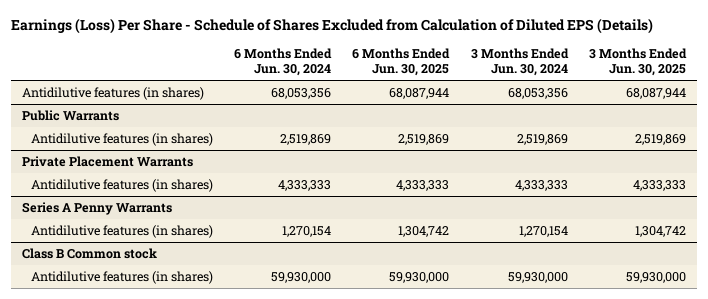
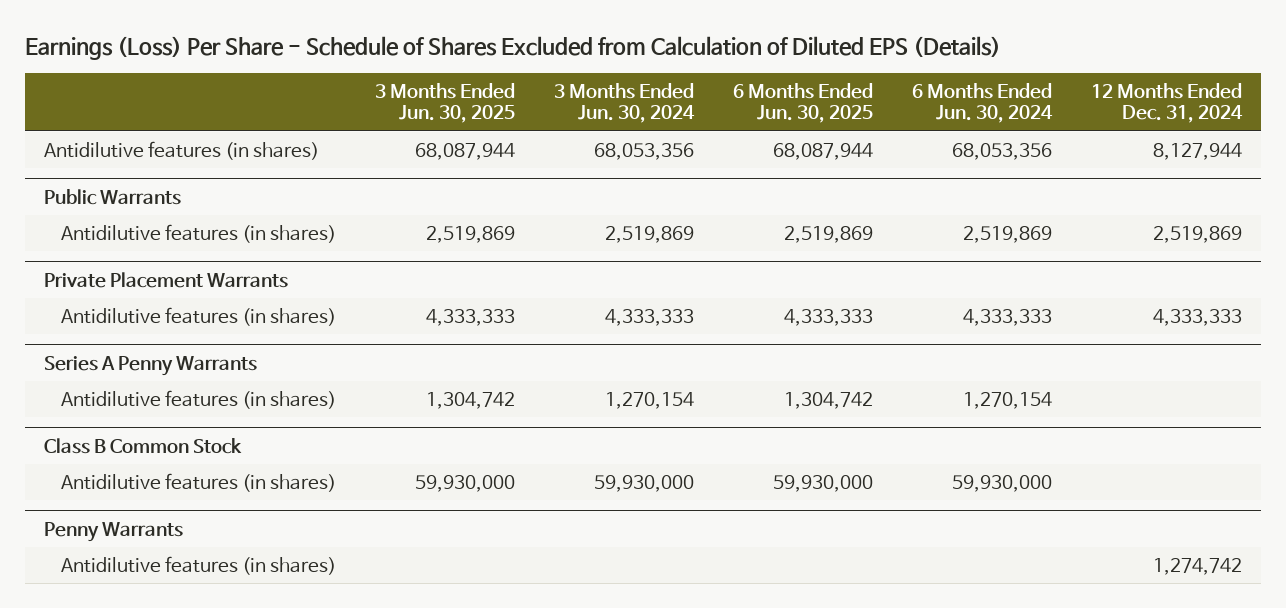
none -> [1090,82,1243,124] 12 Months Ended Dec. 31, 2024
[21,248,157,260] Class B Common stock -> [44,437,243,454] Class B Common Stock
none -> [44,521,184,542] Penny Warrants
none -> [61,555,337,575] Antidilutive features (in shares)

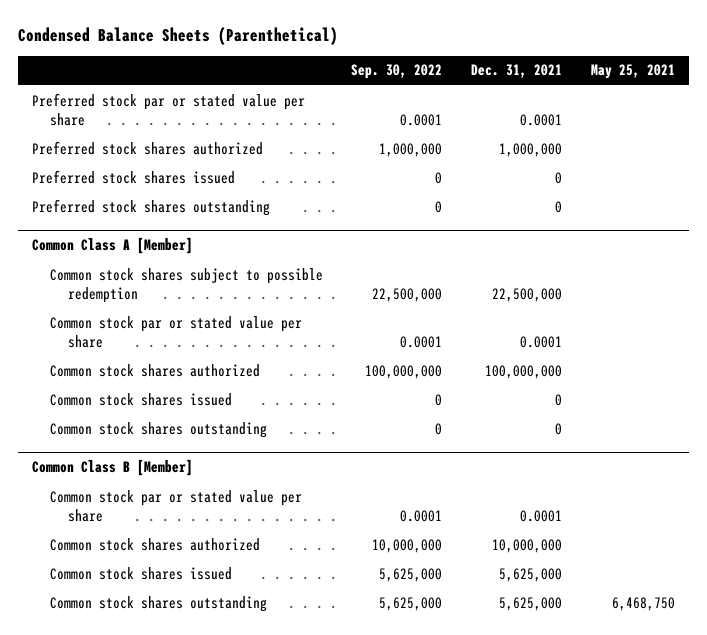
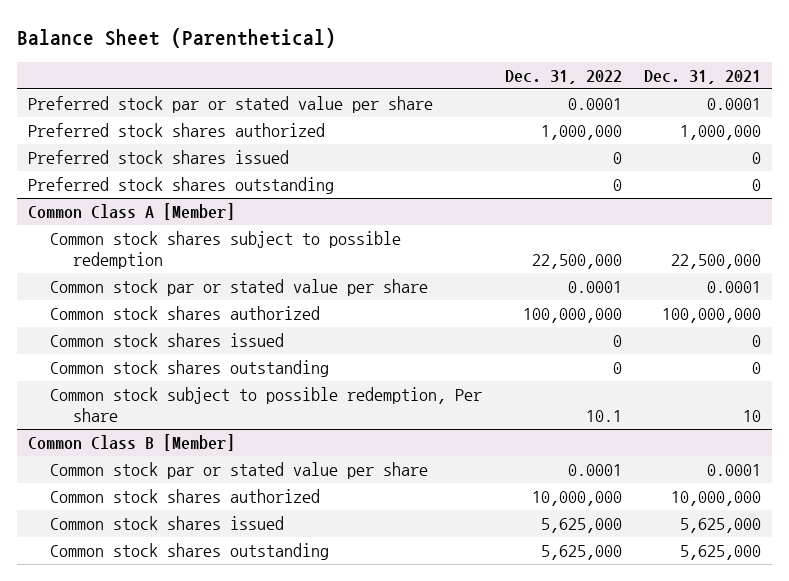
[17,26,338,45] Condensed Balance Sheets (Parenthetical) -> [16,28,336,49] Balance Sheet (Parenthetical)
[351,64,443,80] Sep. 30, 2022 -> none
[590,64,675,80] May 25, 2021 -> none
none -> [504,70,622,85] Dec. 31, 2022
none -> [50,387,483,423] Common stock subject to possible redemption, Per share

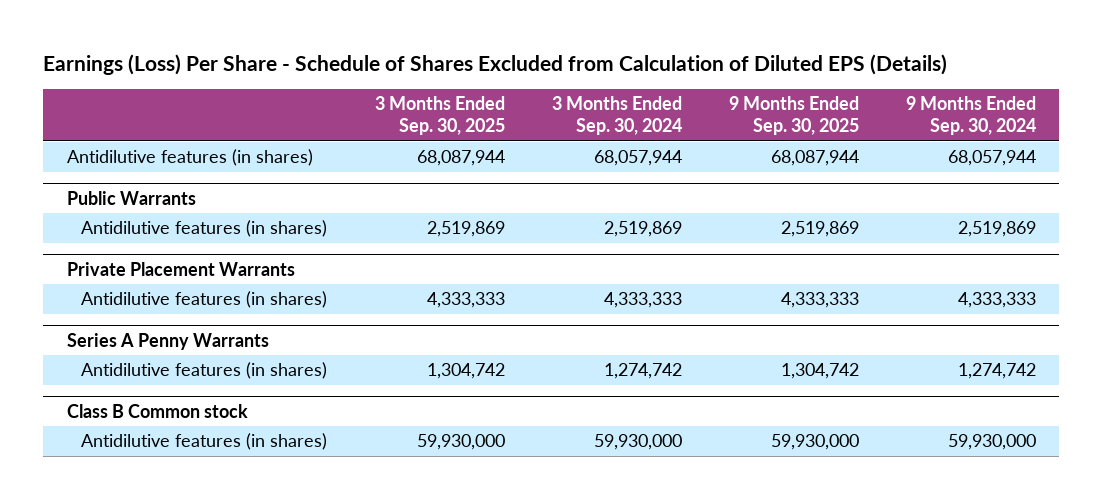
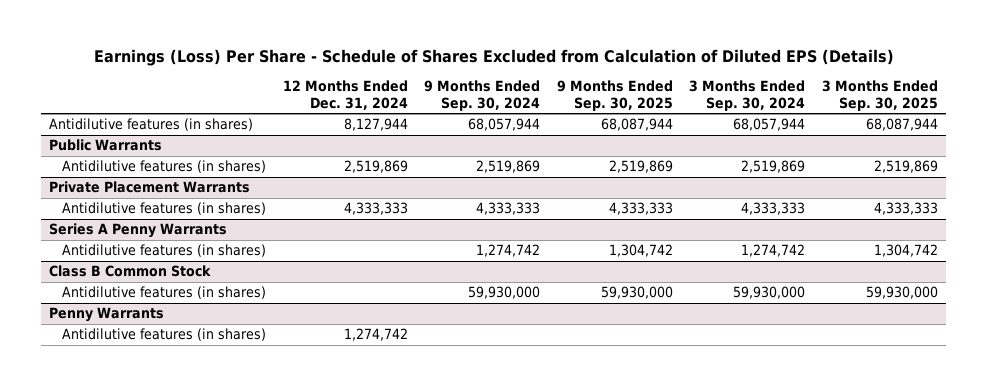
none -> [282,79,408,110] 12 Months Ended Dec. 31, 2024
[66,403,248,418] Class B Common stock -> [49,265,212,278] Class B Common Stock
none -> [49,307,165,323] Penny Warrants
none -> [62,328,267,342] Antidilutive features (in shares)

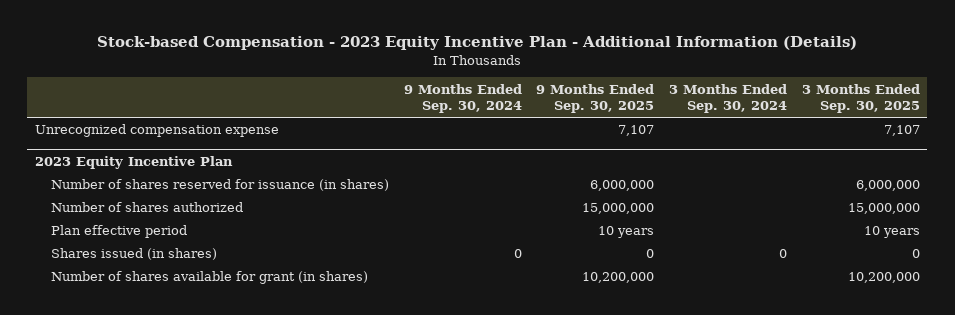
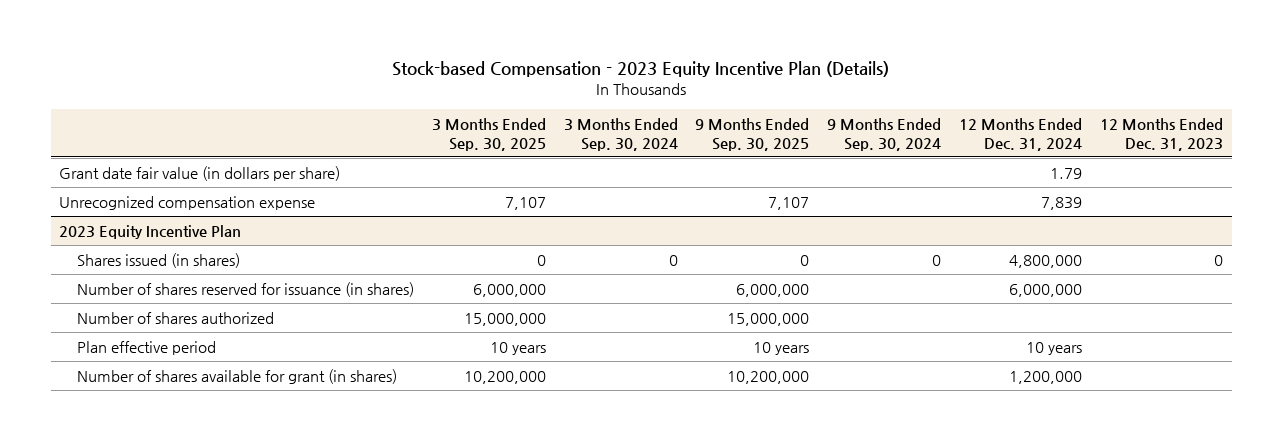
[97,36,858,51] Stock-based Compensation - 2023 Equity Incentive Plan - Additional Information (Details) -> [392,60,890,77] Stock-based Compensation - 2023 Equity Incentive Plan (Details)
none -> [958,117,1082,151] 12 Months Ended Dec. 31, 2024
none -> [1099,117,1223,151] 12 Months Ended Dec. 31, 2023
none -> [59,165,341,181] Grant date fair value (in dollars per share)
[50,248,217,261] Shares issued (in shares) -> [77,252,241,268] Shares issued (in shares)

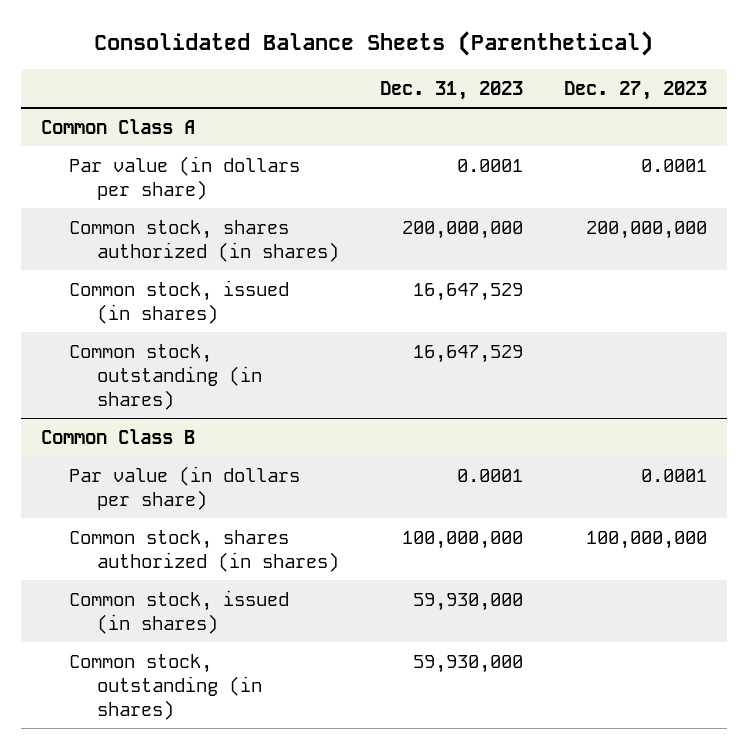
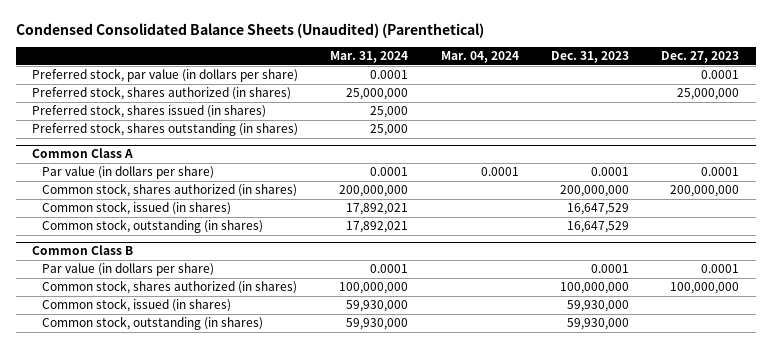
[93,31,653,57] Consolidated Balance Sheets (Parenthetical) -> [16,22,485,38] Condensed Consolidated Balance Sheets (Unaudited) (Parenthetical)
none -> [330,51,409,64] Mar. 31, 2024
none -> [440,51,519,64] Mar. 04, 2024
none -> [32,68,299,83] Preferred stock, par value (in dollars per share)
none -> [32,86,292,101] Preferred stock, shares authorized (in shares)
none -> [32,104,267,119] Preferred stock, shares issued (in shares)
none -> [32,122,299,137] Preferred stock, shares outstanding (in shares)

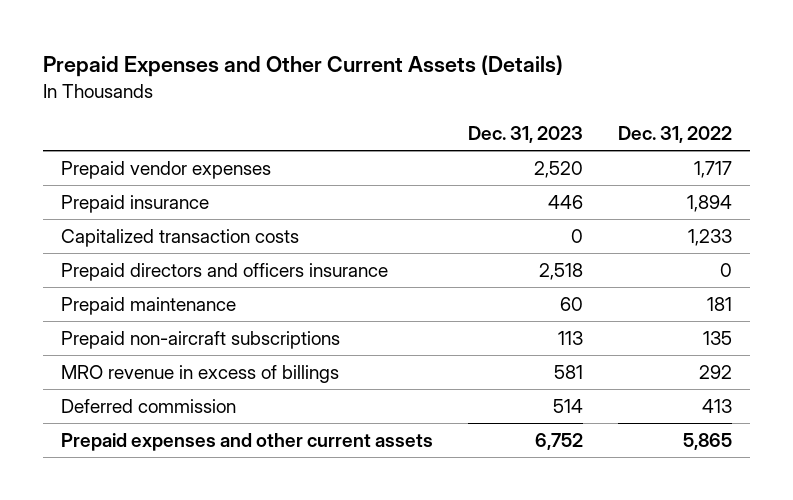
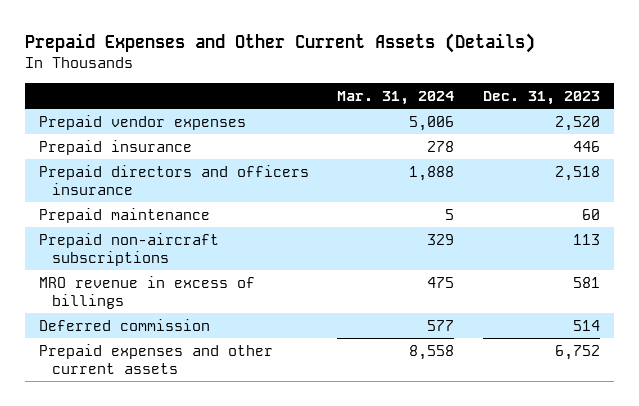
[618,126,733,144] Dec. 31, 2022 -> none
none -> [337,91,455,106] Mar. 31, 2024
[60,228,299,247] Capitalized transaction costs -> none

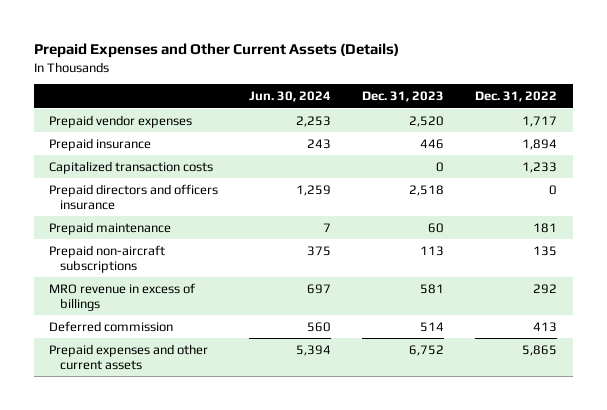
[337,91,455,106] Mar. 31, 2024 -> none
none -> [249,91,332,103] Jun. 30, 2024
none -> [475,91,558,103] Dec. 31, 2022
none -> [49,160,214,174] Capitalized transaction costs

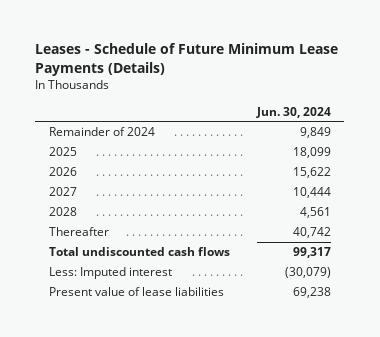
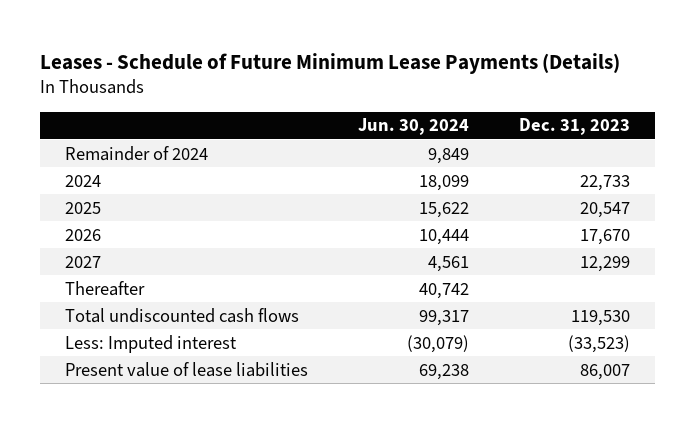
none -> [519,118,631,136] Dec. 31, 2023
[48,207,77,217] 2028 -> none
none -> [65,174,102,187] 2024
[292,147,331,159] 18,099 -> [419,201,470,218] 15,622
[292,167,331,179] 15,622 -> [419,228,470,245] 10,444
[292,187,331,199] 10,444 -> [428,255,470,272] 4,561

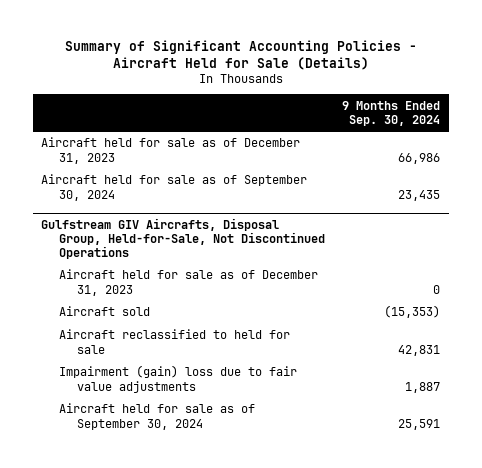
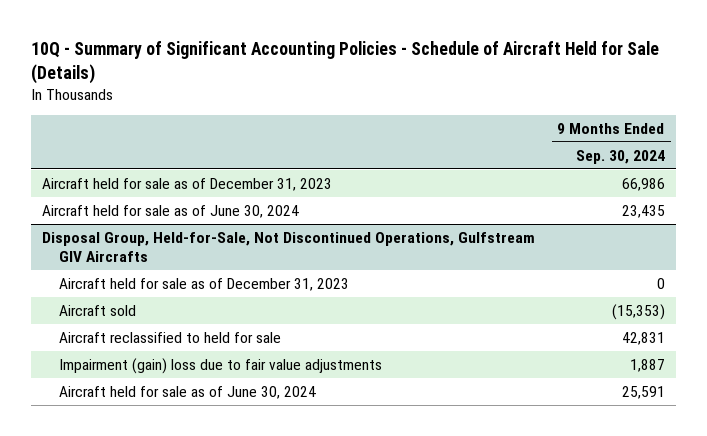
[64,39,417,71] Summary of Significant Accounting Policies - Aircraft Held for Sale (Details) -> [31,40,660,84] 10Q - Summary of Significant Accounting Policies - Schedule of Aircraft Held for Sale (Details)
[41,174,308,201] Aircraft held for sale as of September 30, 2024 -> [42,204,300,218] Aircraft held for sale as of June 30, 2024
[41,217,326,260] Gulfstream GIV Aircrafts, Disposal Group, Held-for-Sale, Not Discontinued Operations -> [42,231,536,263] Disposal Group, Held-for-Sale, Not Discontinued Operations, Gulfstream GIV Aircrafts
[59,403,256,430] Aircraft held for sale as of September 30, 2024 -> [58,385,316,399] Aircraft held for sale as of June 30, 2024

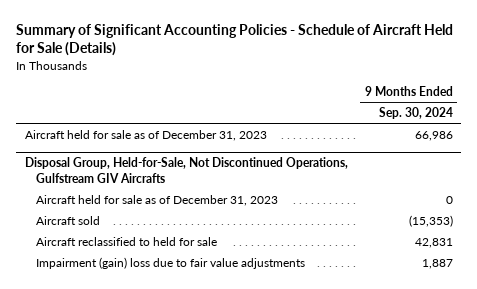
[31,40,660,84] 10Q - Summary of Significant Accounting Policies - Schedule of Aircraft Held for Sale (Details) -> [16,23,454,57] Summary of Significant Accounting Policies - Schedule of Aircraft Held for Sale (Details)
[42,204,300,218] Aircraft held for sale as of June 30, 2024 -> none
[58,385,316,399] Aircraft held for sale as of June 30, 2024 -> none

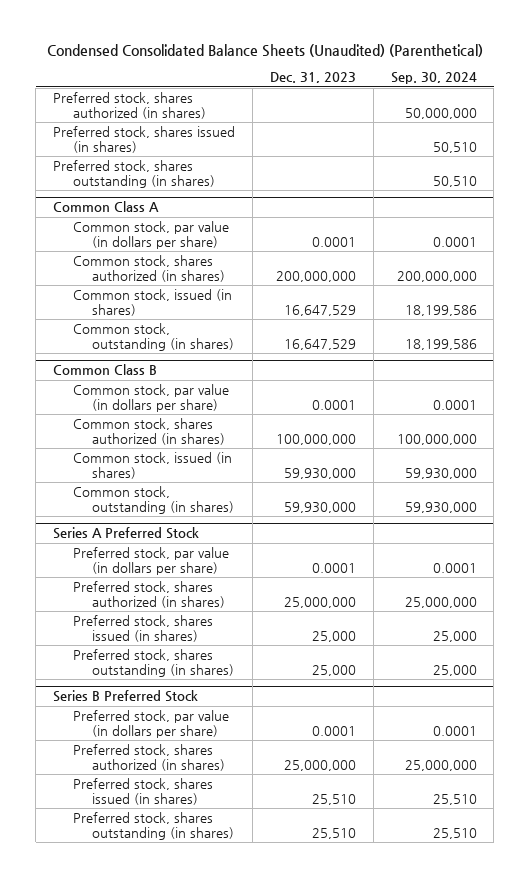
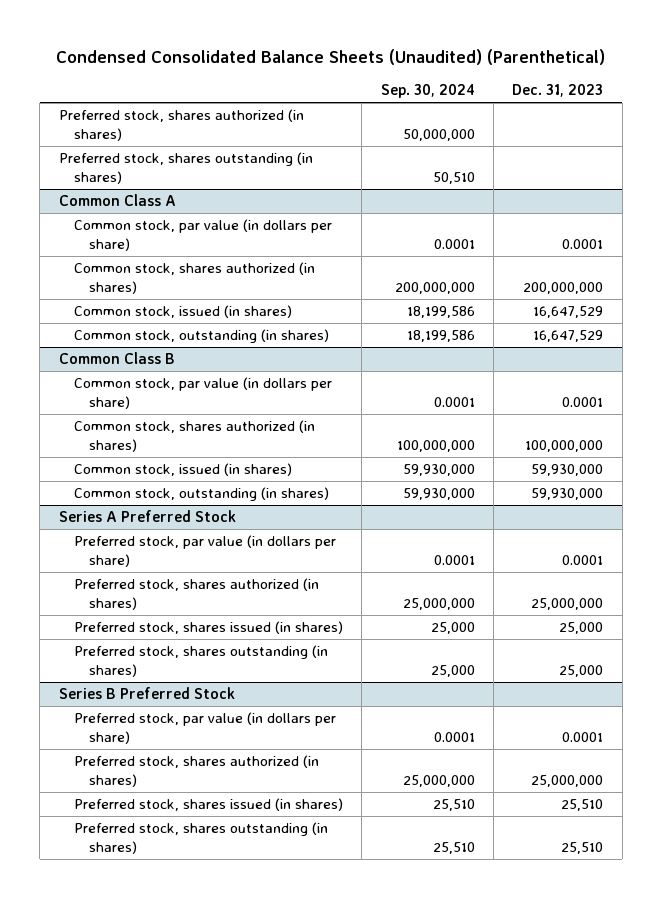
[53,126,236,153] Preferred stock, shares issued (in shares) -> none

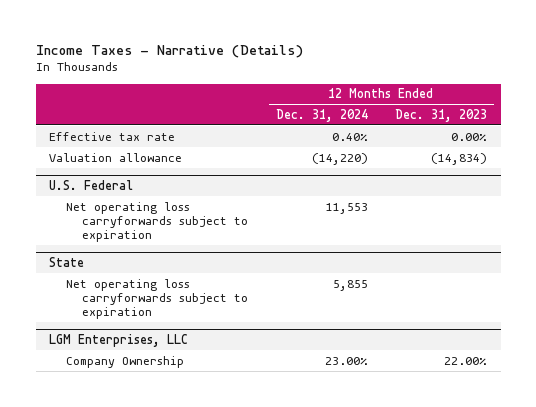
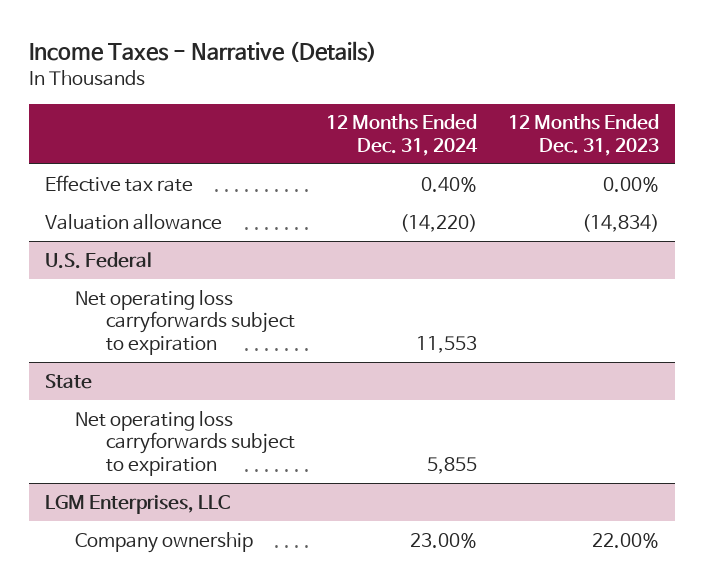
[65,355,184,368] Company Ownership -> [75,531,254,553] Company ownership

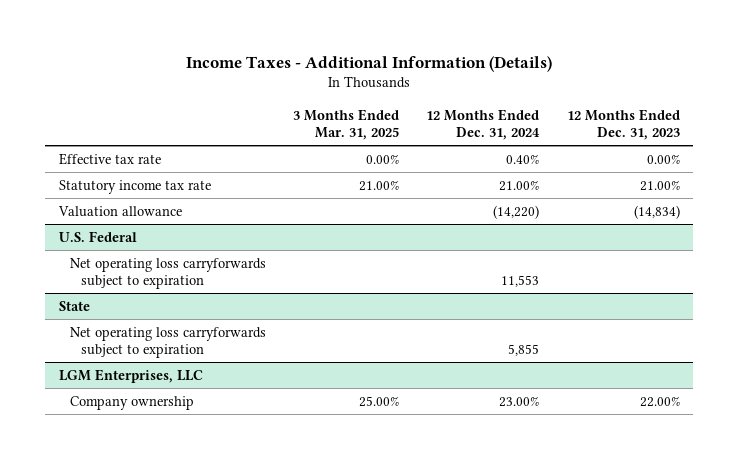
[29,40,378,62] Income Taxes - Narrative (Details) -> [186,55,553,72] Income Taxes - Additional Information (Details)
none -> [293,108,400,140] 3 Months Ended Mar. 31, 2025
none -> [58,179,211,194] Statutory income tax rate

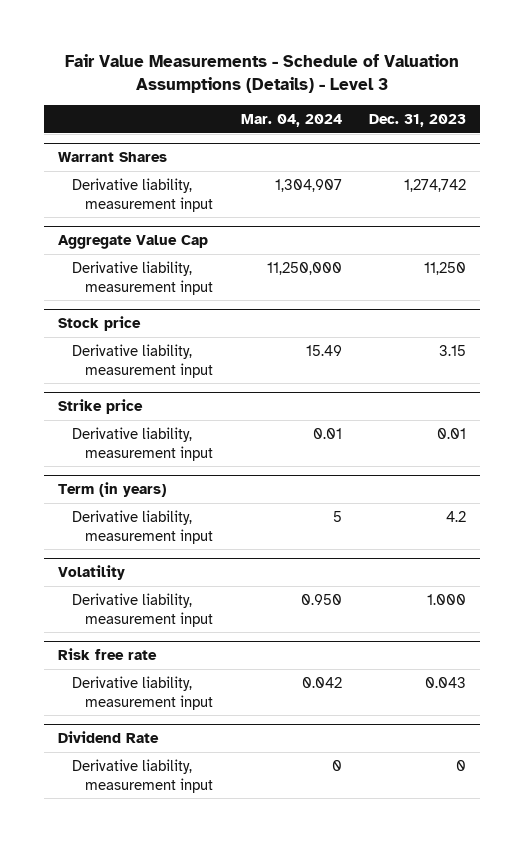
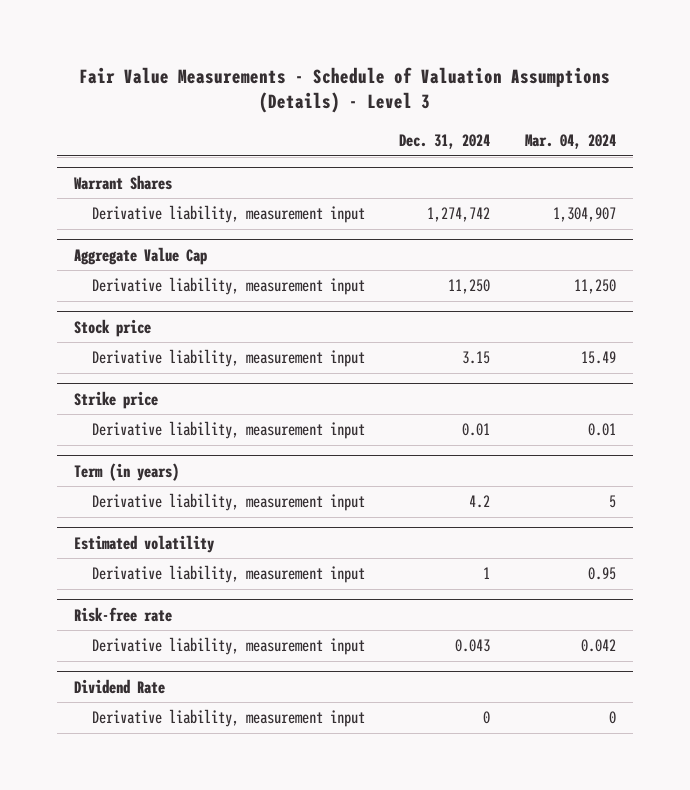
[368,113,466,127] Dec. 31, 2023 -> none
none -> [399,133,491,149] Dec. 31, 2024
[266,261,342,275] 11,250,000 -> [573,279,616,295] 11,250
[57,565,125,581] Volatility -> [74,534,215,553] Estimated volatility
[300,593,342,605] 0.950 -> [587,567,616,581] 0.95
[57,648,157,661] Risk free rate -> [74,606,173,622] Risk-free rate

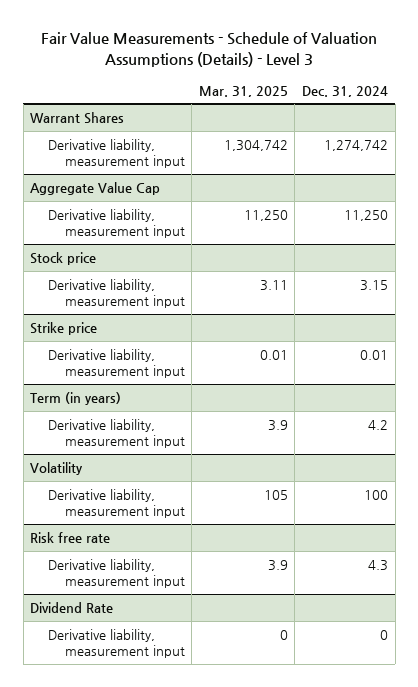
[524,133,616,149] Mar. 04, 2024 -> none
none -> [198,85,288,97] Mar. 31, 2025
[74,534,215,553] Estimated volatility -> [30,461,84,475] Volatility
[483,567,491,580] 1 -> [364,489,389,500] 100
[74,606,173,622] Risk-free rate -> [30,531,111,543] Risk free rate
[455,639,491,653] 0.043 -> [368,559,389,571] 4.3

